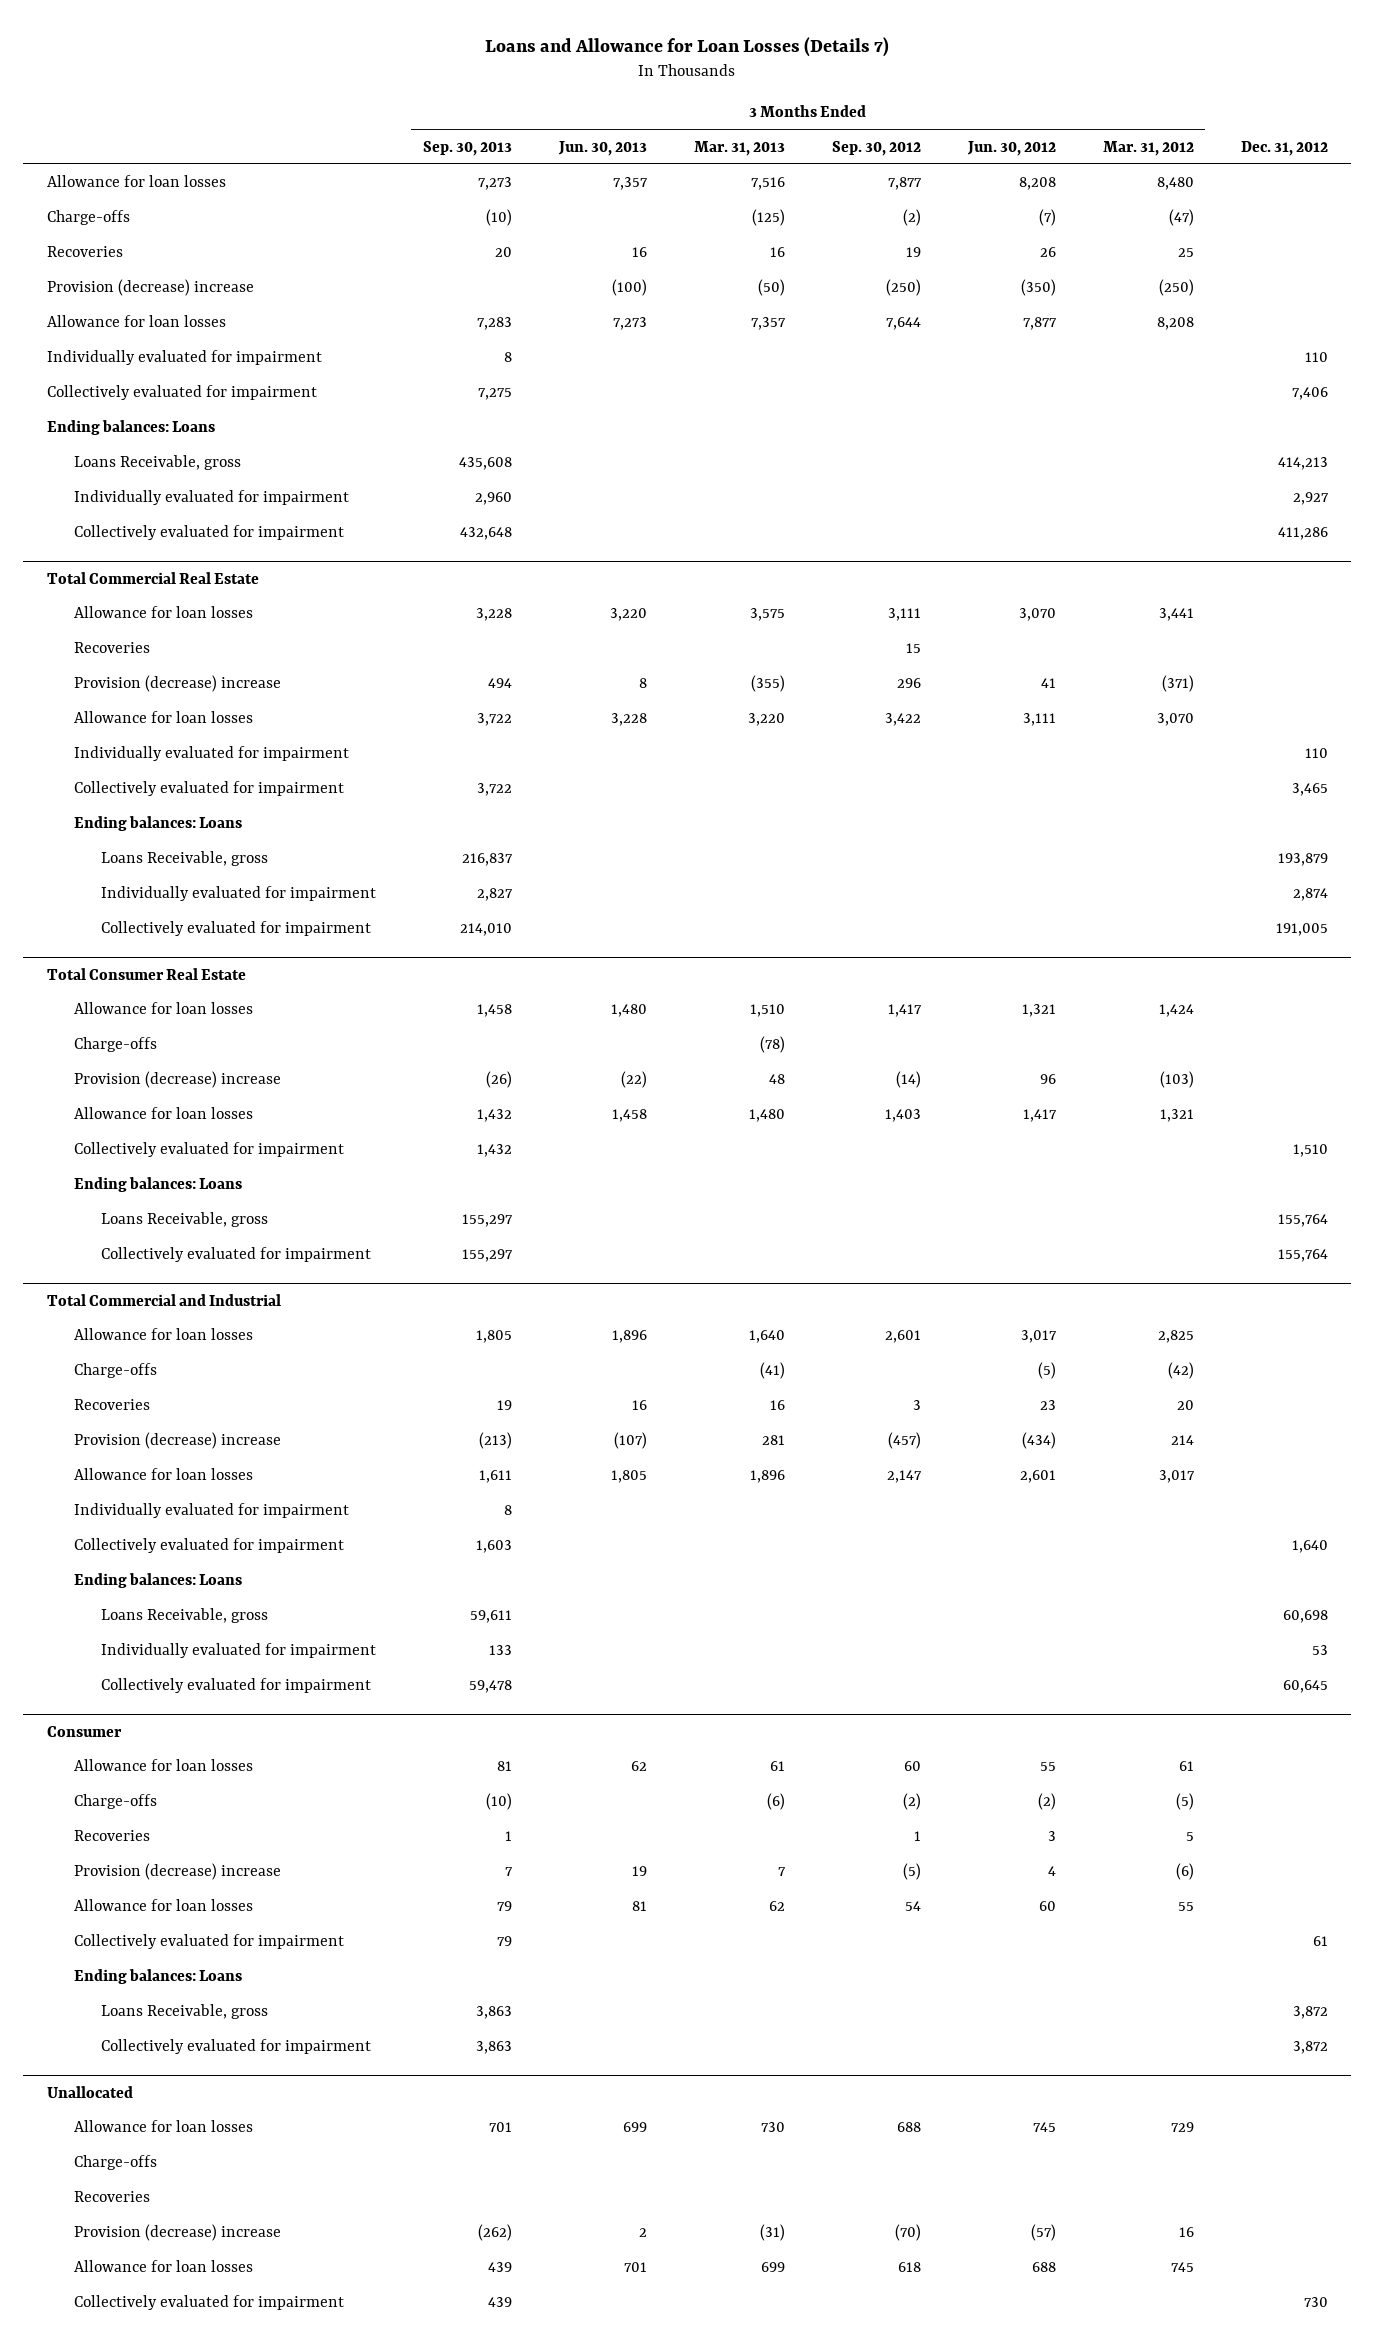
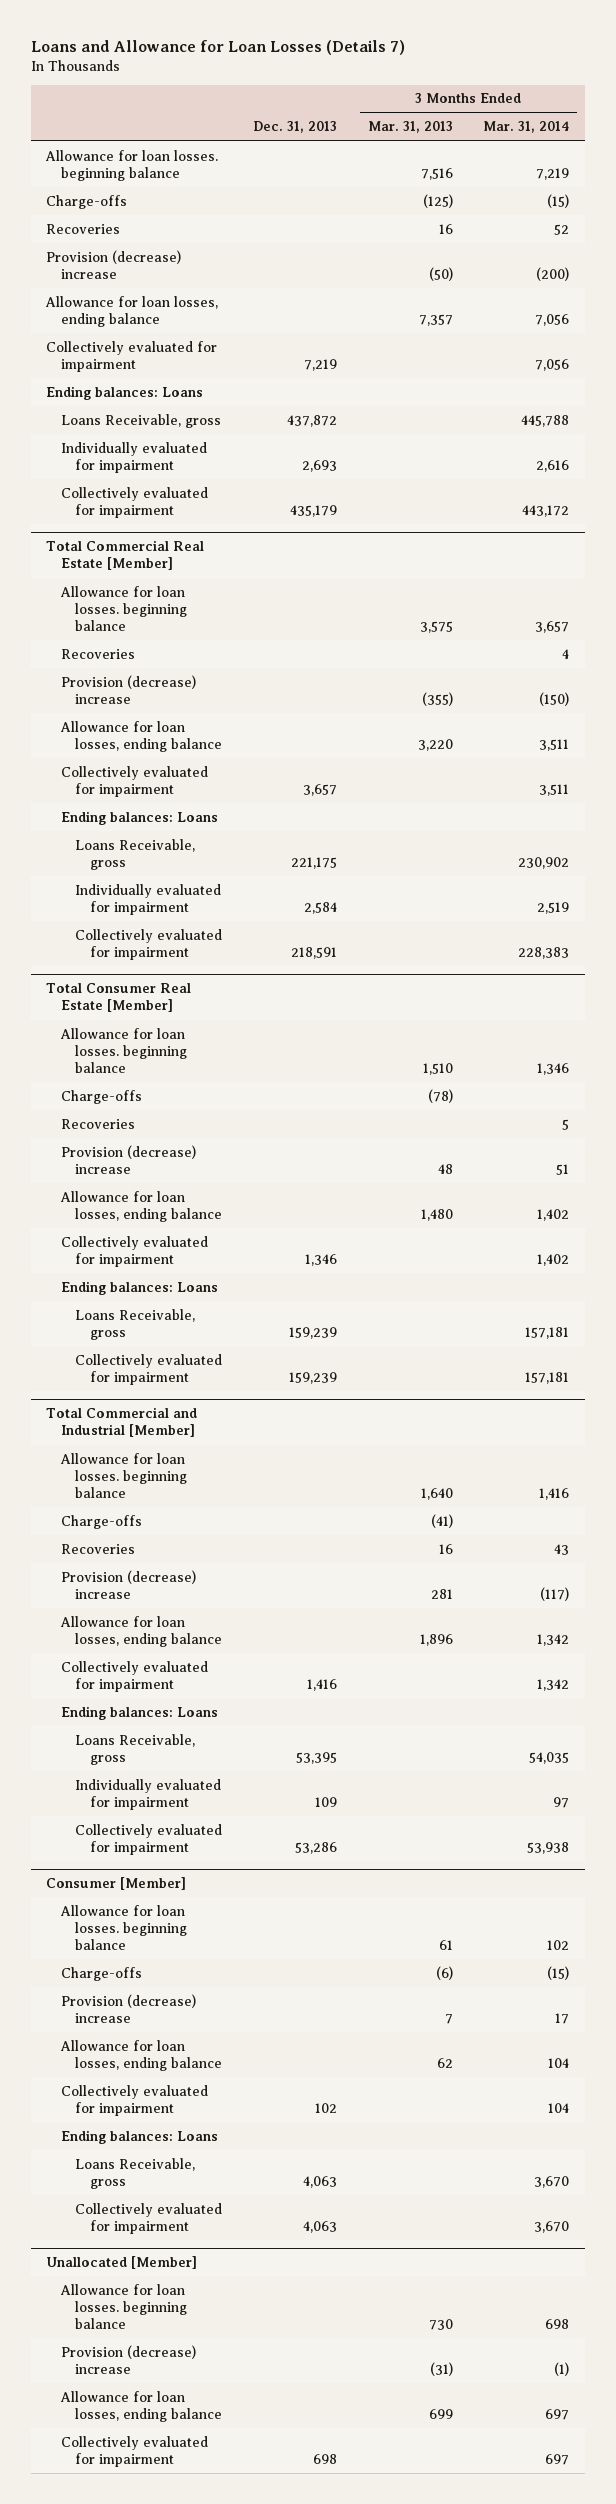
[422,140,512,156] Sep. 30, 2013 -> none
[557,140,647,156] Jun. 30, 2013 -> none
[831,140,921,156] Sep. 30, 2012 -> none
[966,140,1056,156] Jun. 30, 2012 -> none
[1102,140,1194,156] Mar. 31, 2012 -> none
[1240,140,1328,156] Dec. 31, 2012 -> none
none -> [252,121,337,134] Dec. 31, 2013
none -> [483,121,570,134] Mar. 31, 2014
[46,175,226,188] Allowance for loan losses -> [45,149,219,181] Allowance for loan losses. beginning balance
[46,350,322,366] Individually evaluated for impairment -> none
[46,315,226,328] Allowance for loan losses -> [45,295,219,327] Allowance for loan losses, ending balance
[46,572,259,585] Total Commercial Real Estate -> [46,540,205,571] Total Commercial Real Estate [Member]
[73,606,253,619] Allowance for loan losses -> [59,585,188,631] Allowance for loan losses. beginning balance
[73,746,349,762] Individually evaluated for impairment -> none
[73,711,253,724] Allowance for loan losses -> [59,720,223,752] Allowance for loan losses, ending balance
[46,968,246,981] Total Consumer Real Estate -> [46,983,192,1013] Total Consumer Real Estate [Member]
[73,1002,253,1015] Allowance for loan losses -> [59,1027,188,1073] Allowance for loan losses. beginning balance
none -> [60,1118,135,1129] Recoveries
[73,1107,253,1120] Allowance for loan losses -> [59,1190,223,1222] Allowance for loan losses, ending balance
[46,1294,281,1307] Total Commercial and Industrial -> [46,1407,198,1438] Total Commercial and Industrial [Member]
[73,1328,253,1341] Allowance for loan losses -> [59,1452,188,1498] Allowance for loan losses. beginning balance
[73,1503,349,1519] Individually evaluated for impairment -> none
[73,1468,253,1481] Allowance for loan losses -> [59,1615,223,1647] Allowance for loan losses, ending balance
[46,1726,122,1738] Consumer -> [46,1877,187,1891] Consumer [Member]
[73,1759,253,1772] Allowance for loan losses -> [59,1904,188,1950] Allowance for loan losses. beginning balance
[73,1830,150,1842] Recoveries -> none
[73,1899,253,1912] Allowance for loan losses -> [59,2039,223,2071] Allowance for loan losses, ending balance
[73,2155,157,2171] Charge-offs -> none
[73,2191,150,2203] Recoveries -> none
[46,2086,133,2099] Unallocated -> [46,2256,198,2270] Unallocated [Member]
[73,2120,253,2133] Allowance for loan losses -> [59,2283,188,2329] Allowance for loan losses. beginning balance
[73,2260,253,2273] Allowance for loan losses -> [59,2390,223,2422] Allowance for loan losses, ending balance

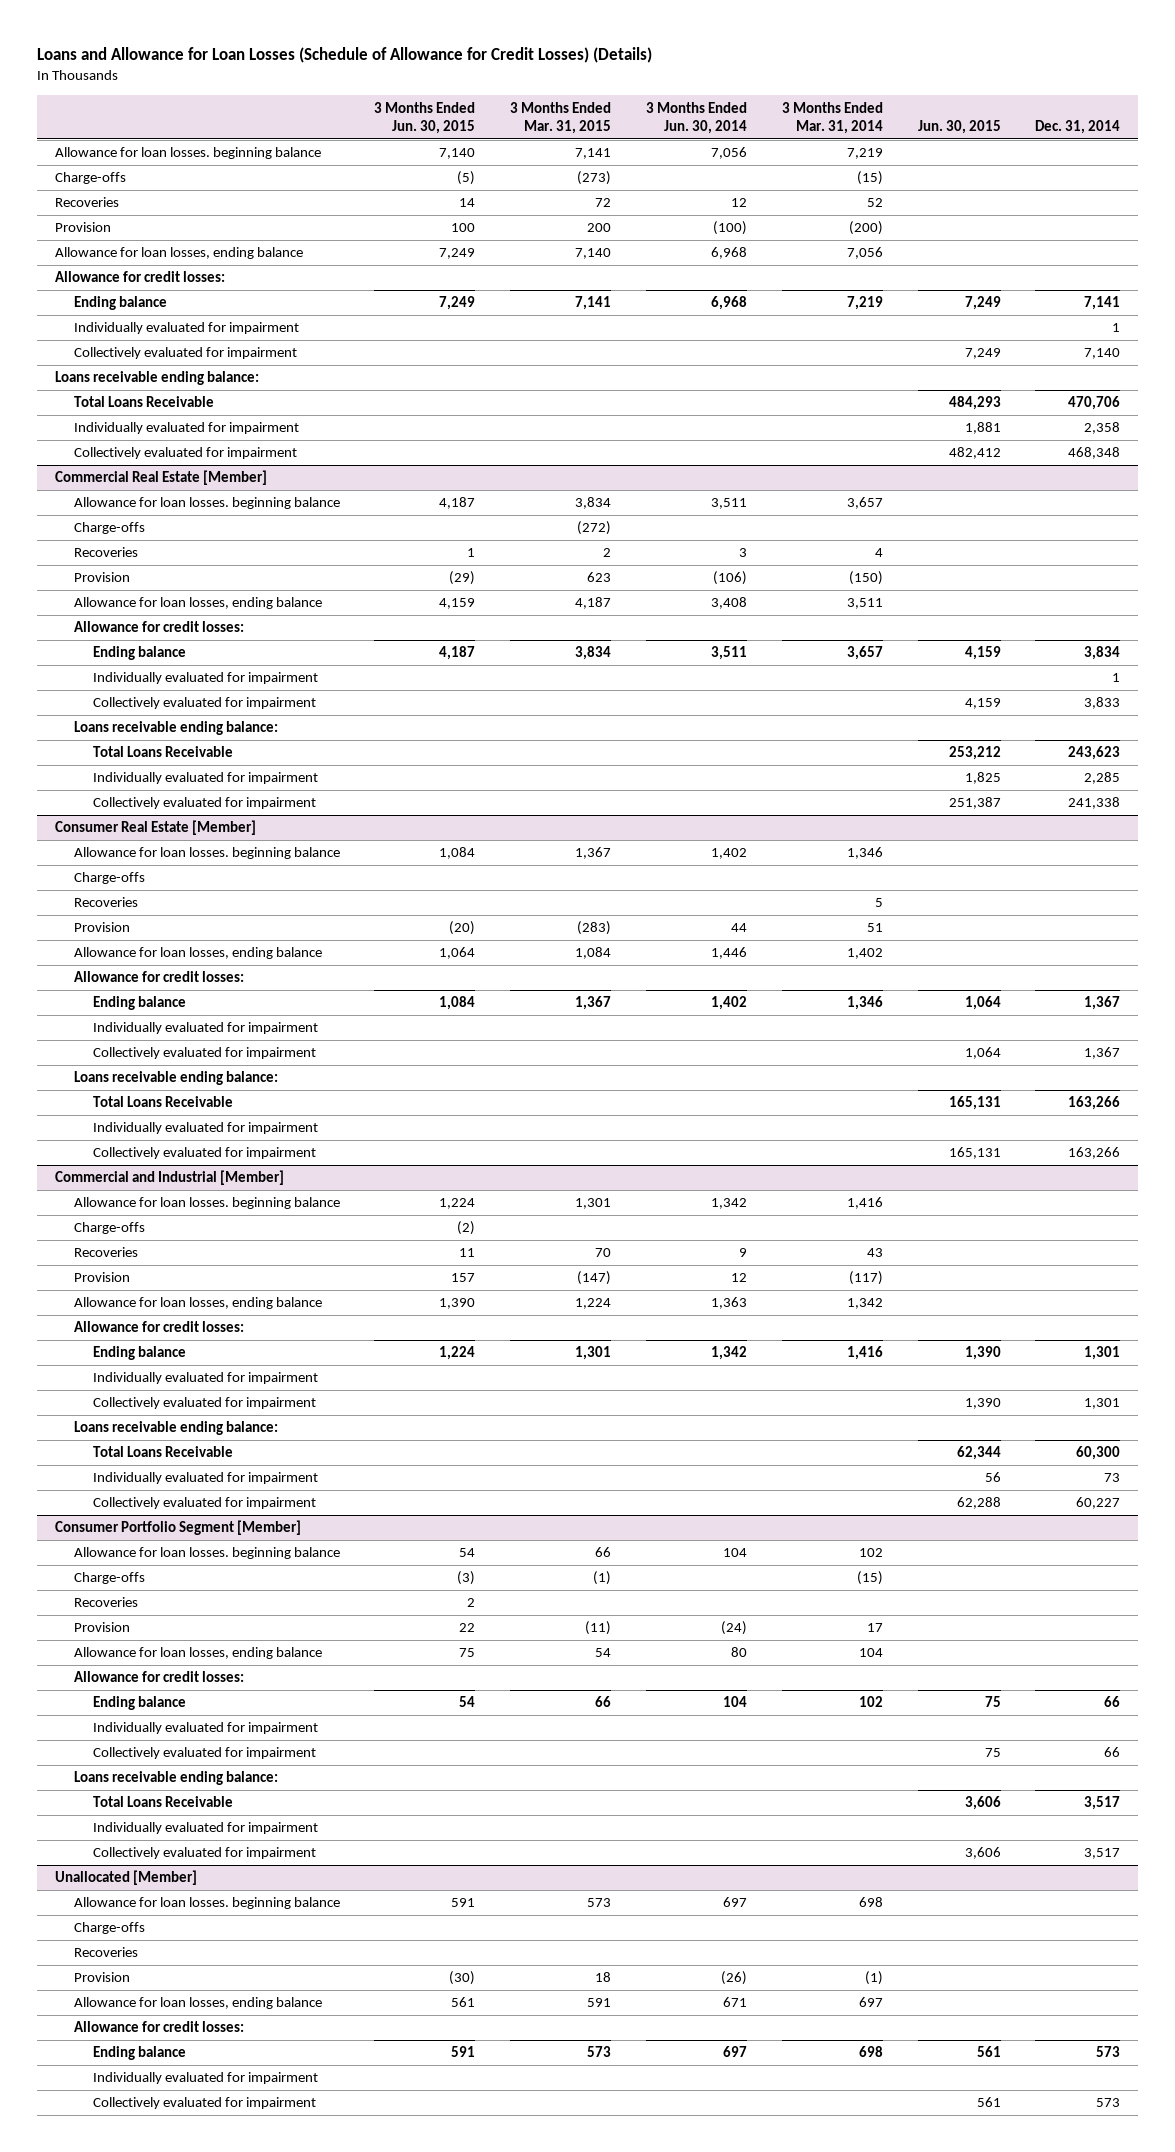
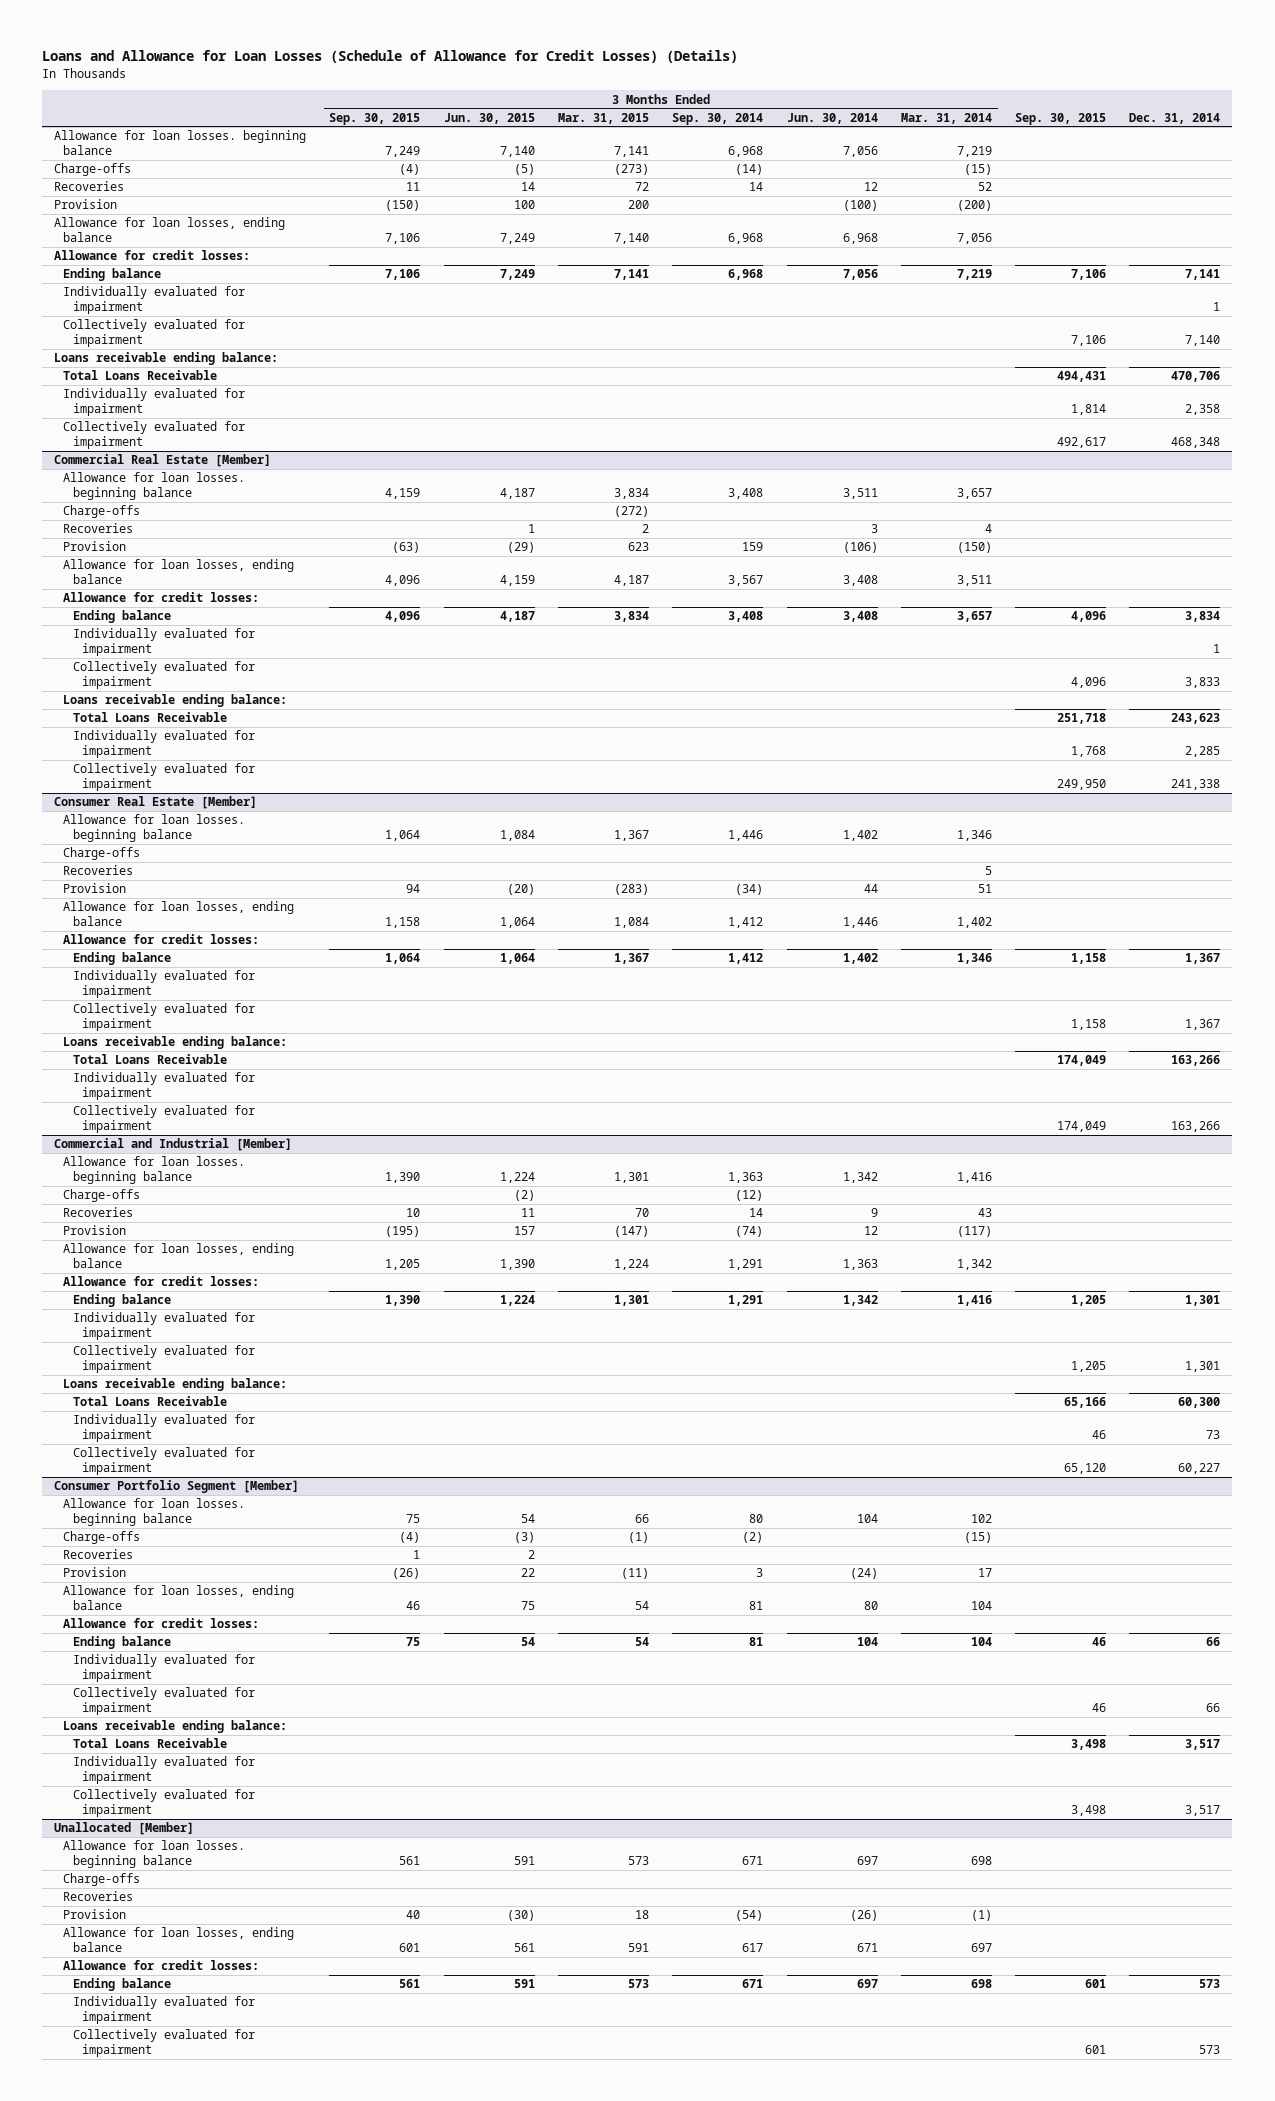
[917,120,1001,135] Jun. 30, 2015 -> none
none -> [329,112,421,125] Sep. 30, 2015
none -> [672,112,764,125] Sep. 30, 2014
none -> [1015,112,1107,125] Sep. 30, 2015
[711,296,748,311] 6,968 -> [842,269,878,281] 7,056
[711,646,748,661] 3,511 -> [842,611,878,623] 3,408
[439,996,476,1011] 1,084 -> [499,953,535,965] 1,064
[595,1696,612,1708] 66 -> [634,1637,649,1647] 54
[858,1696,883,1708] 102 -> [970,1637,992,1647] 104

